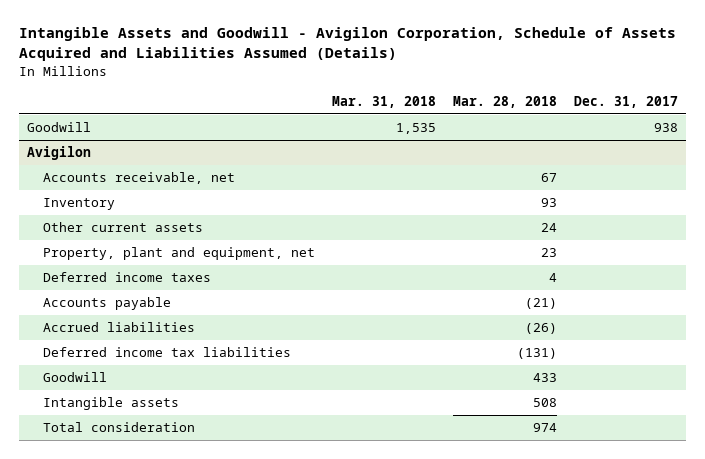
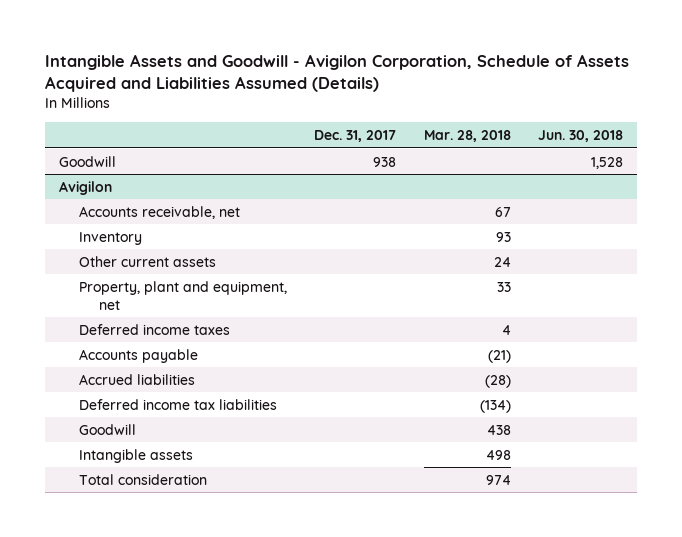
[332,95,437,108] Mar. 31, 2018 -> none
none -> [538,130,624,143] Jun. 30, 2018
[540,248,557,258] 23 -> [496,281,511,292] 33
[524,323,557,335] (26) -> [484,374,511,388] (28)
[516,348,557,360] (131) -> [479,399,511,413] (134)
[532,373,557,383] 433 -> [486,424,511,435] 438
[532,398,557,408] 508 -> [485,449,511,460] 498

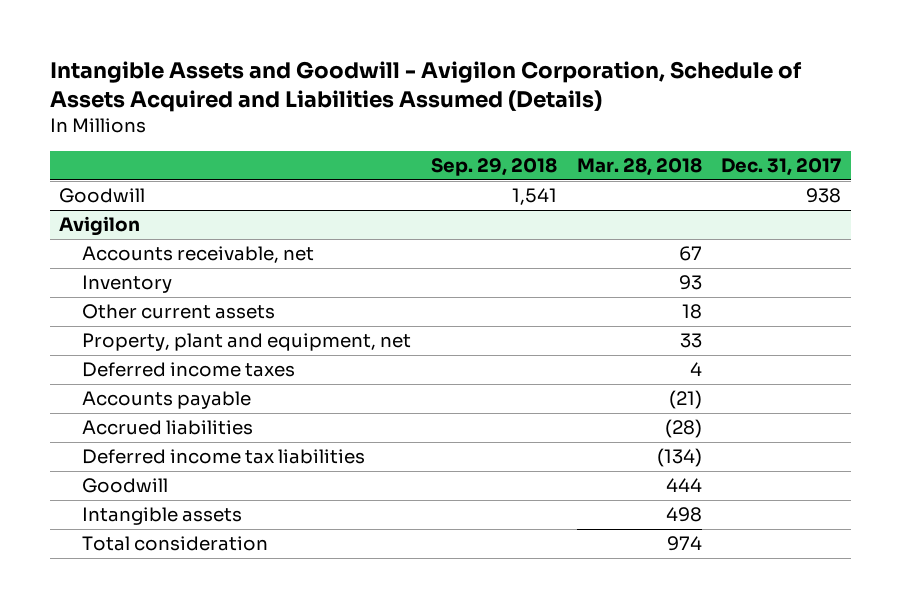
[538,130,624,143] Jun. 30, 2018 -> none
none -> [431,158,558,177] Sep. 29, 2018
[493,256,511,267] 24 -> [681,304,702,320] 18
[486,424,511,435] 438 -> [665,478,702,493] 444

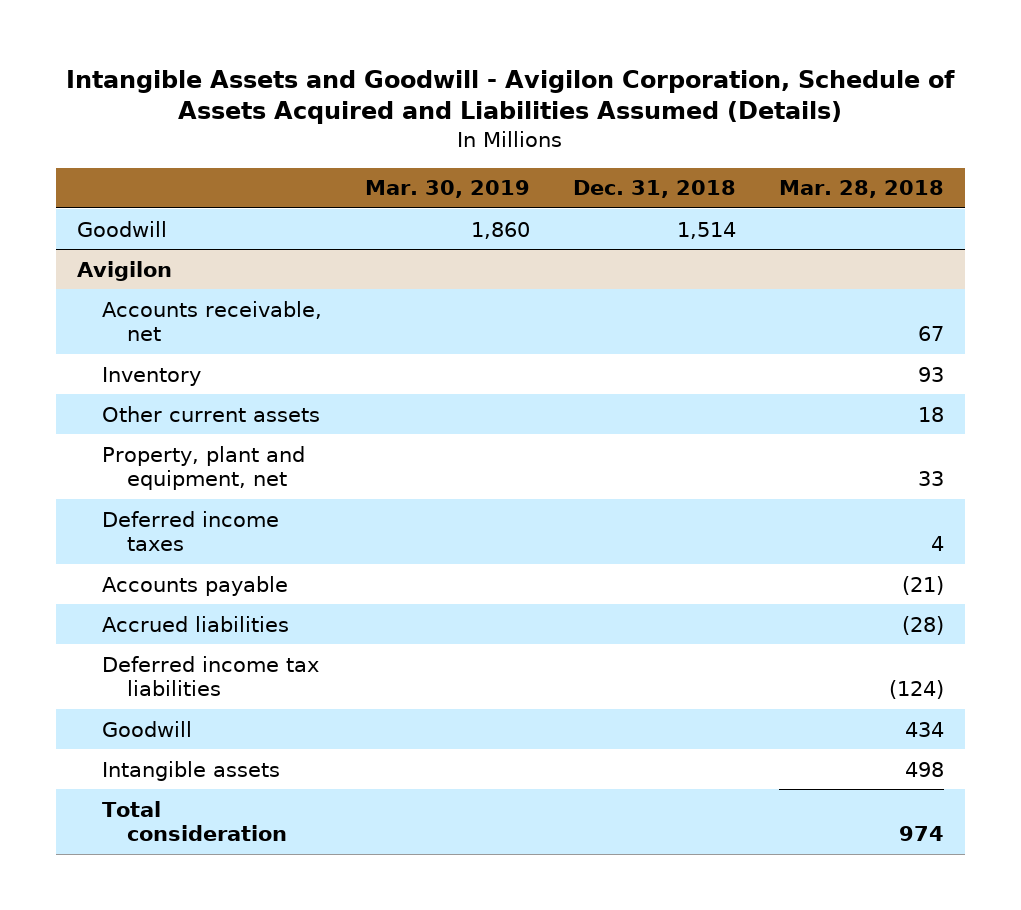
[431,158,558,177] Sep. 29, 2018 -> none
[721,158,842,177] Dec. 31, 2017 -> none
none -> [364,180,530,199] Mar. 30, 2019
none -> [572,180,736,199] Dec. 31, 2018
[656,448,702,468] (134) -> [888,680,944,700] (124)
[665,478,702,493] 444 -> [904,721,944,737] 434

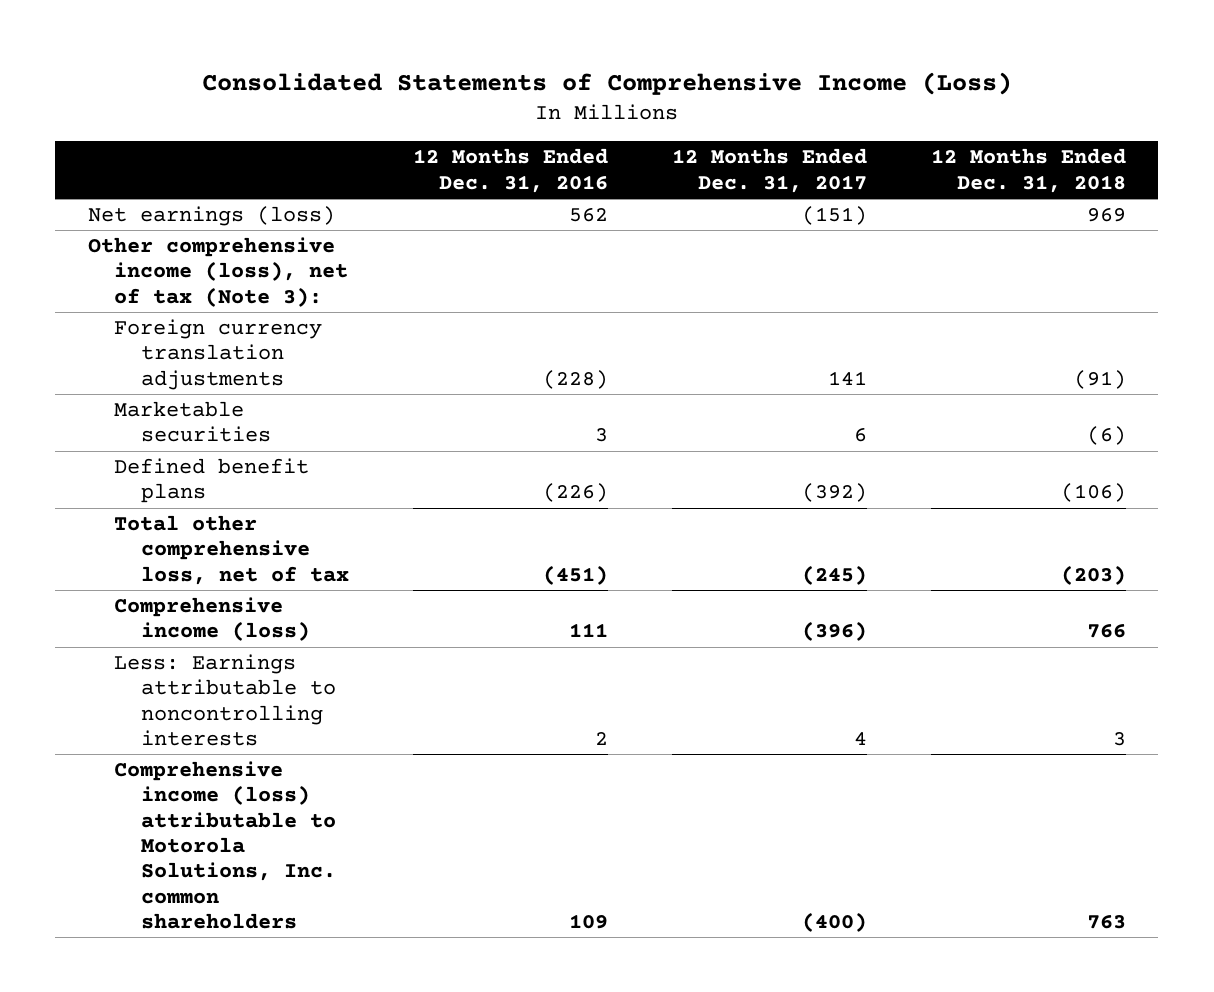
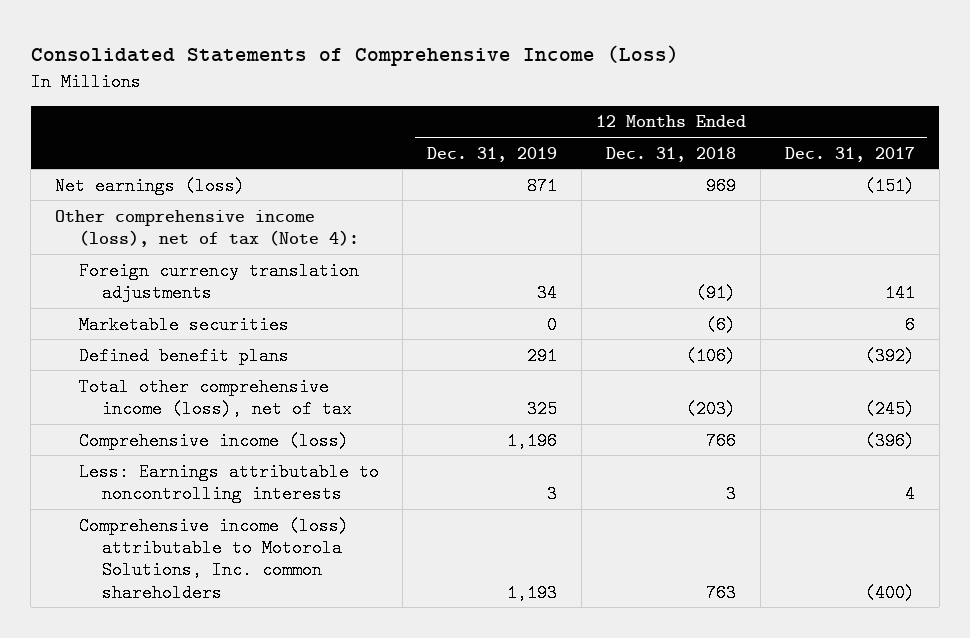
[412,148,608,193] 12 Months Ended Dec. 31, 2016 -> none
none -> [427,146,558,162] Dec. 31, 2019
[87,236,349,307] Other comprehensive income (loss), net of tax (Note 3): -> [55,209,359,247] Other comprehensive income (loss), net of tax (Note 4):
[114,514,349,585] Total other comprehensive loss, net of tax -> [78,377,352,418] Total other comprehensive income (loss), net of tax

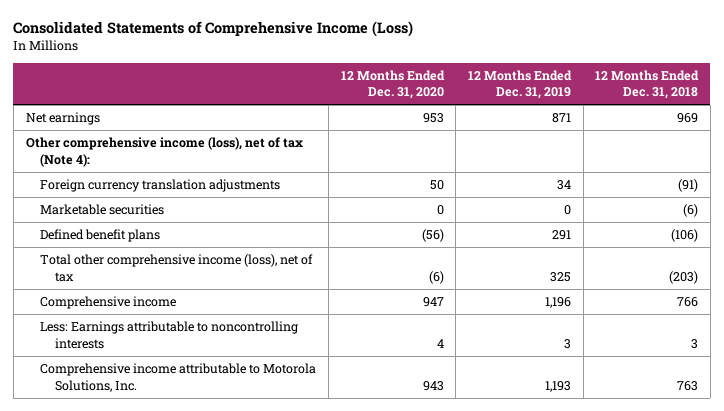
[785,146,916,162] Dec. 31, 2017 -> none
none -> [340,69,445,100] 12 Months Ended Dec. 31, 2020
[55,176,246,195] Net earnings (loss) -> [25,112,100,126] Net earnings
[78,431,349,450] Comprehensive income (loss) -> [40,296,177,310] Comprehensive income
[78,516,349,602] Comprehensive income (loss) attributable to Motorola Solutions, Inc. common shareholders -> [40,363,317,392] Comprehensive income attributable to Motorola Solutions, Inc.

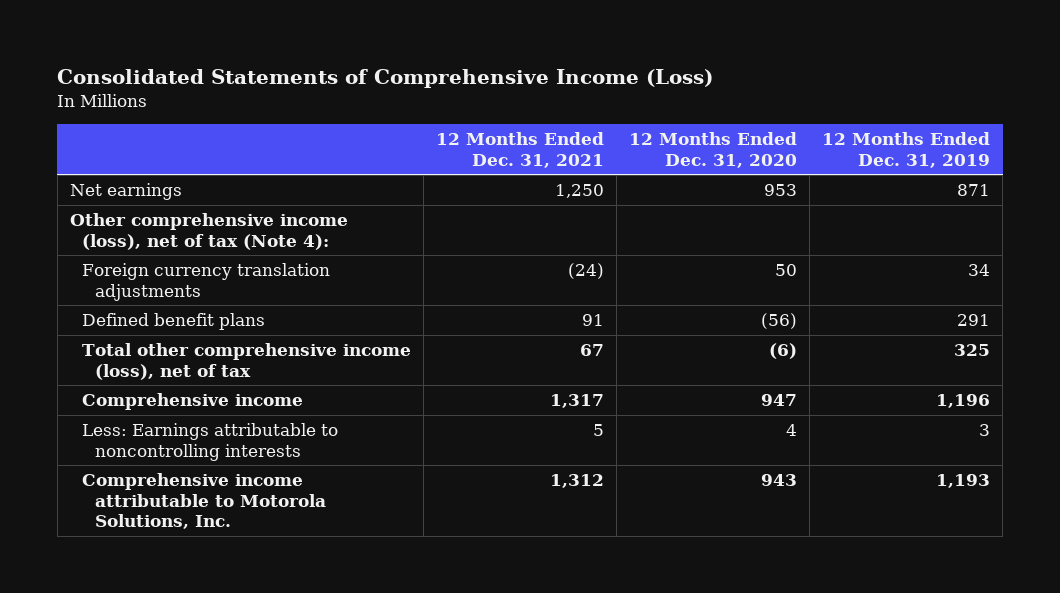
[595,69,700,100] 12 Months Ended Dec. 31, 2018 -> none
none -> [436,132,605,168] 12 Months Ended Dec. 31, 2021
[40,204,165,216] Marketable securities -> none

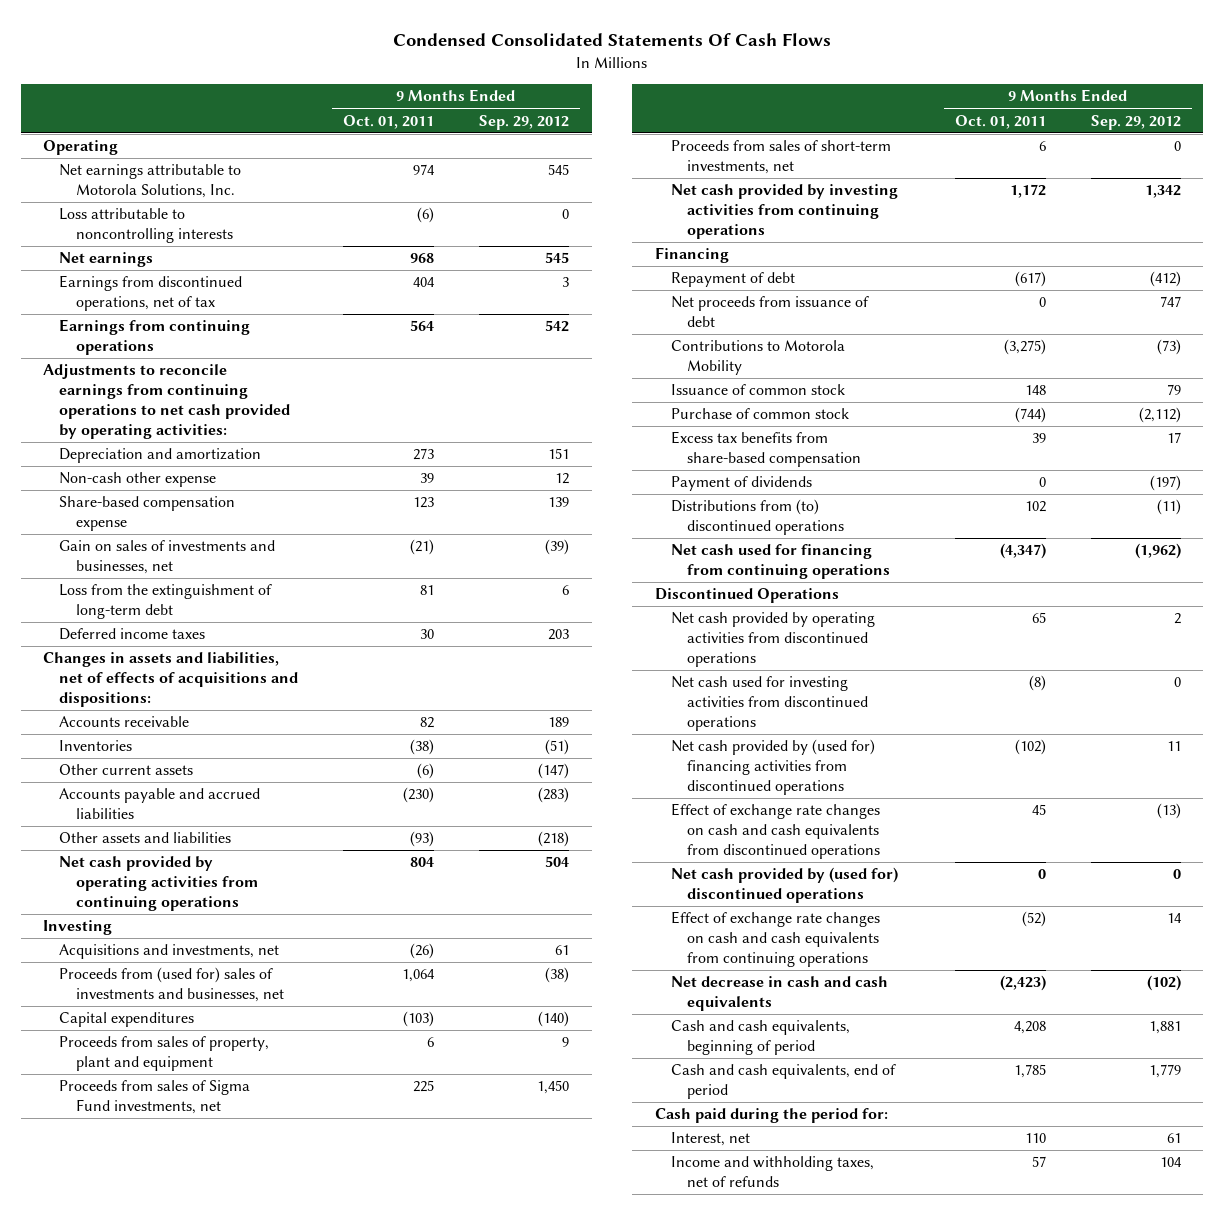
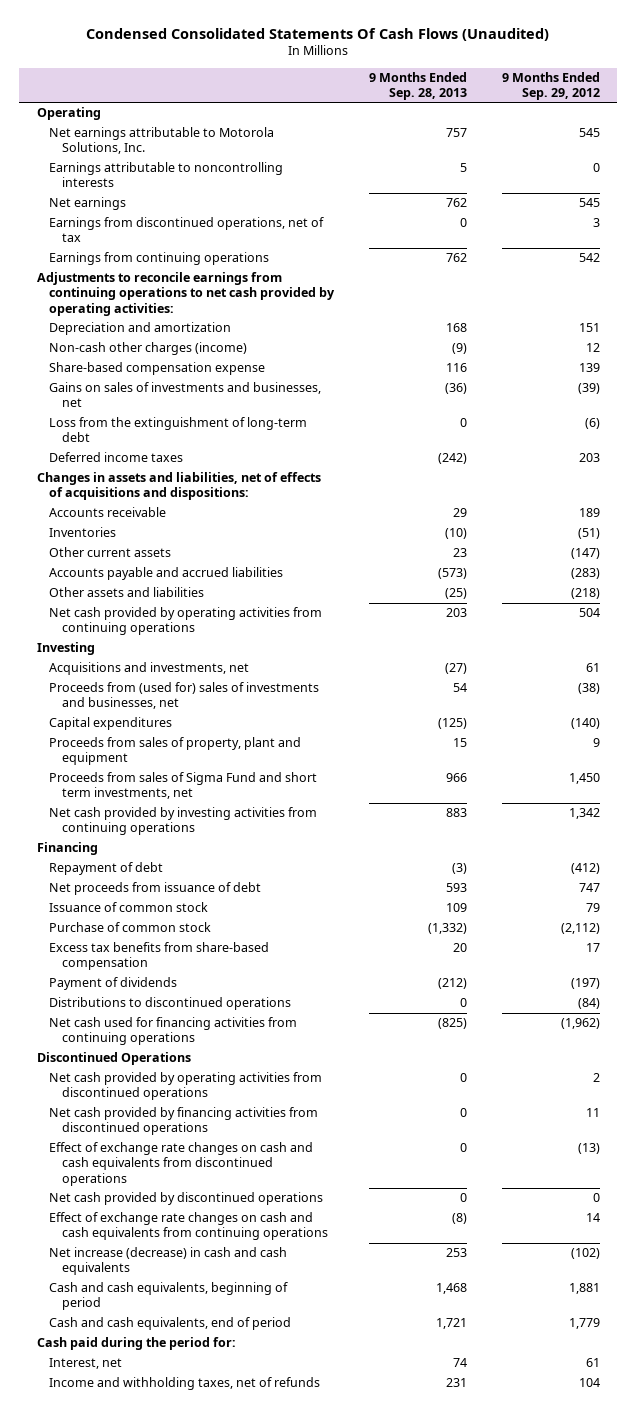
[392,32,831,46] Condensed Consolidated Statements Of Cash Flows -> [86,27,550,41] Condensed Consolidated Statements Of Cash Flows (Unaudited)
[343,114,435,129] Oct. 01, 2011 -> none
none -> [369,71,468,101] 9 Months Ended Sep. 28, 2013
[59,208,233,244] Loss attributable to noncontrolling interests -> [49,162,284,188] Earnings attributable to noncontrolling interests
[59,472,217,488] Non-cash other expense -> [49,342,248,356] Non-cash other charges (income)
[59,540,276,575] Gain on sales of investments and businesses, net -> [49,382,322,408] Gains on sales of investments and businesses, net
[562,585,570,596] 6 -> [585,418,601,430] (6)
[671,140,892,175] Proceeds from sales of short-term investments, net -> none
[59,1080,251,1115] Proceeds from sales of Sigma Fund investments, net -> [49,772,318,800] Proceeds from sales of Sigma Fund and short term investments, net
[671,340,846,376] Contributions to Motorola Mobility -> none
[671,499,845,536] Distributions from (to) discontinued operations -> [49,997,292,1011] Distributions to discontinued operations
[1156,499,1181,516] (11) -> [578,998,601,1010] (84)
[671,544,891,580] Net cash used for financing from continuing operations -> [49,1017,298,1046] Net cash used for financing activities from continuing operations
[671,676,869,732] Net cash used for investing activities from discontinued operations -> none
[671,739,876,796] Net cash provided by (used for) financing activities from discontinued operations -> [49,1107,319,1136] Net cash provided by financing activities from discontinued operations
[671,867,899,904] Net cash provided by (used for) discontinued operations -> [49,1192,324,1206] Net cash provided by discontinued operations
[671,976,889,1012] Net decrease in cash and cash equivalents -> [49,1247,288,1276] Net increase (decrease) in cash and cash equivalents

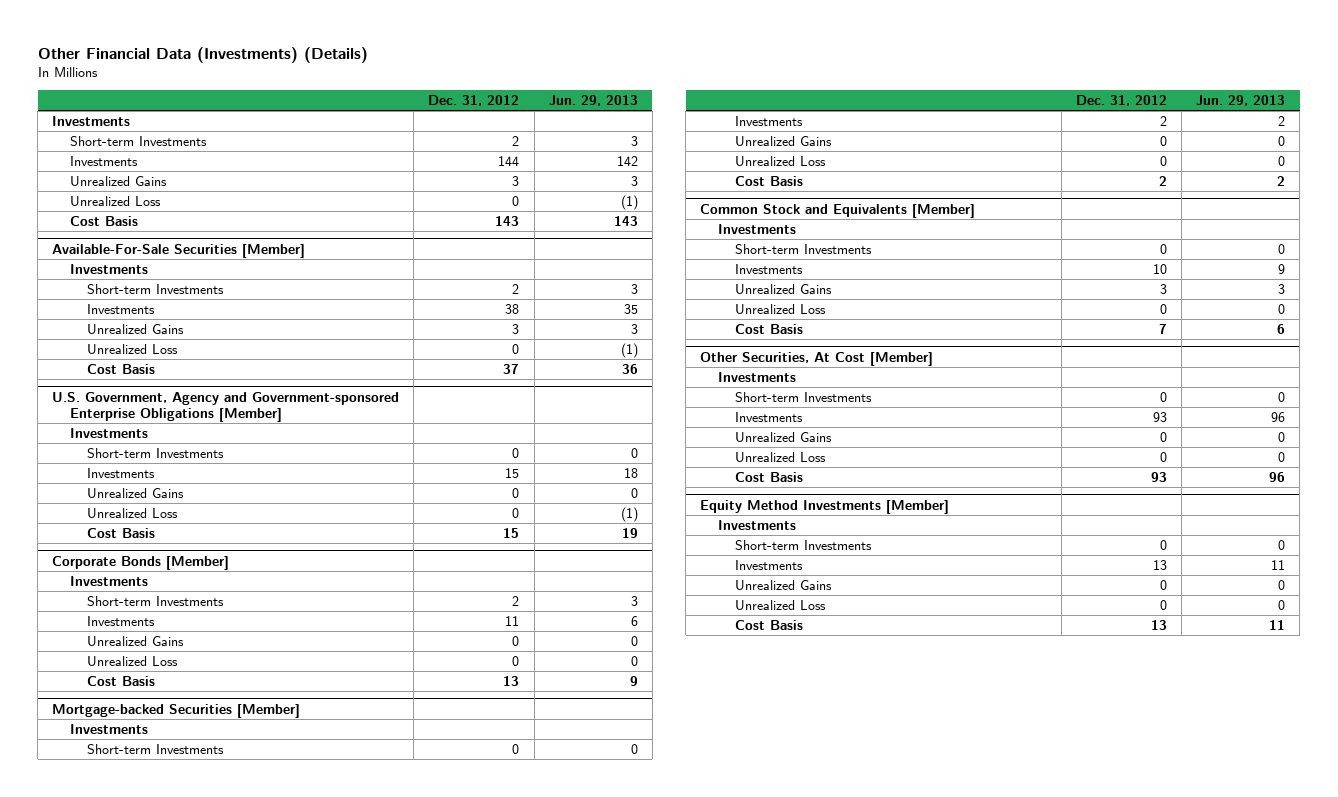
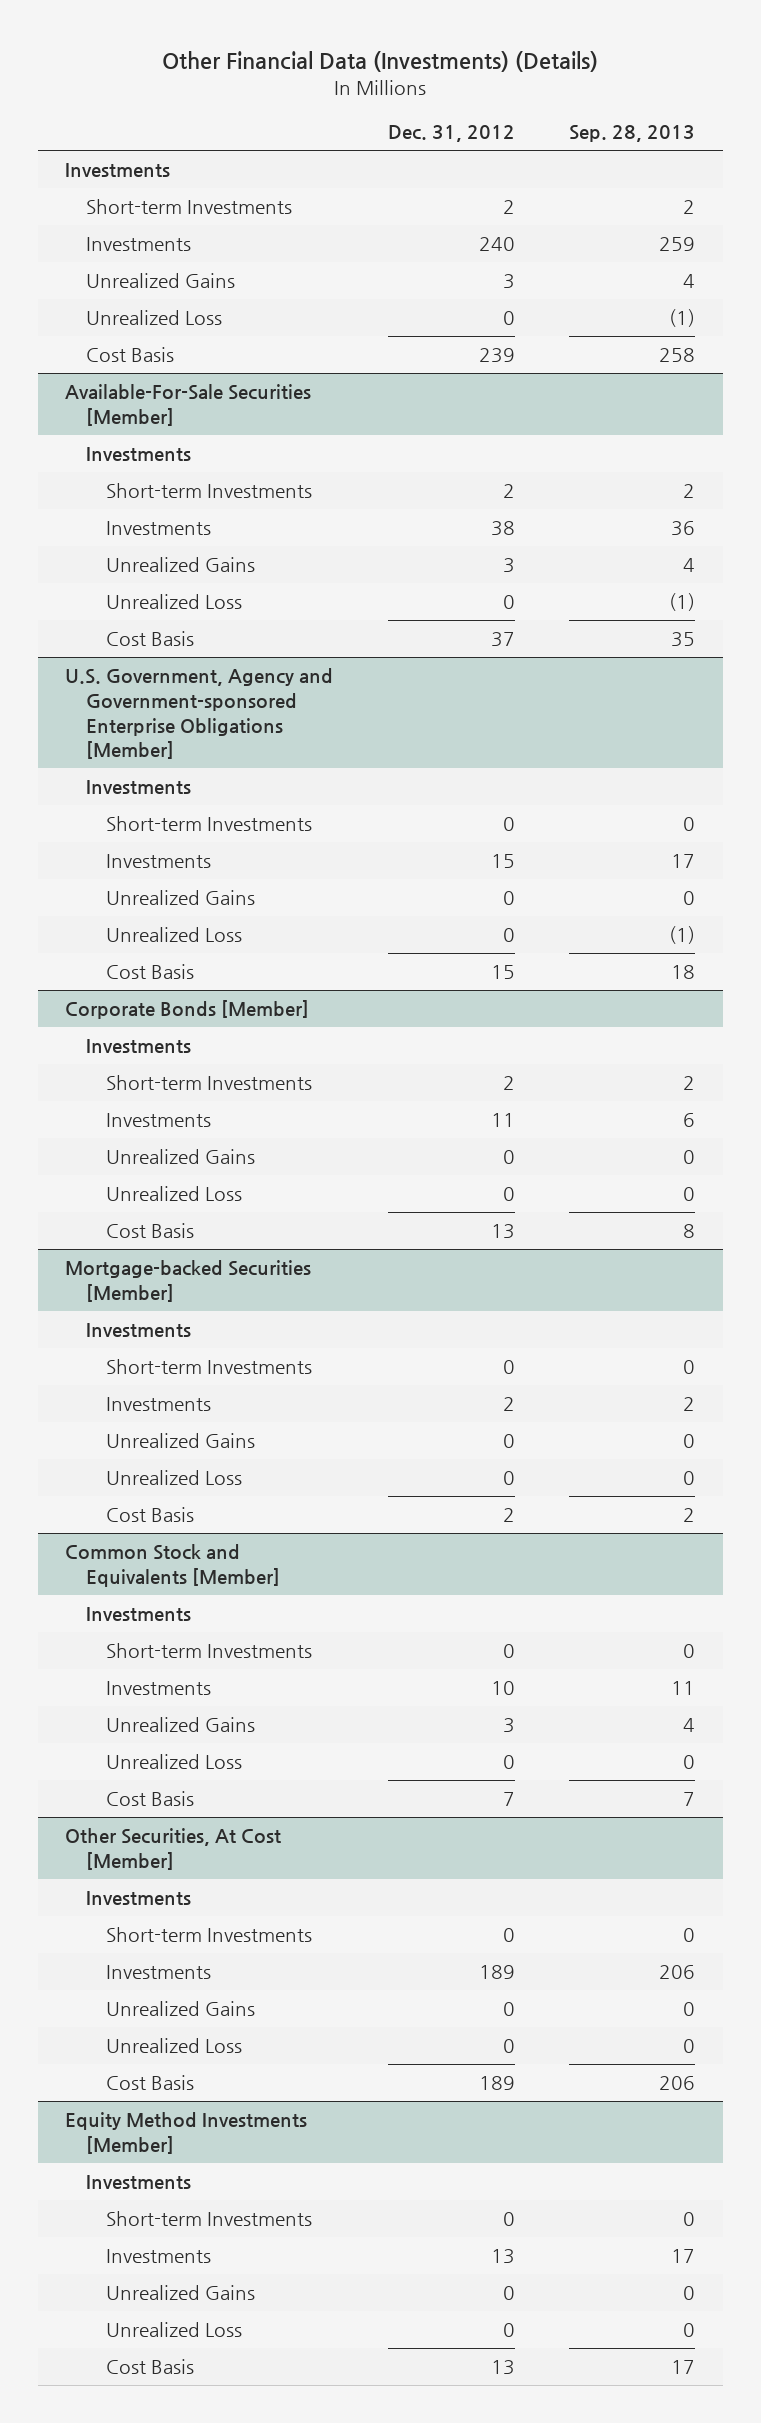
[548,94,638,106] Jun. 29, 2013 -> none
none -> [569,125,696,143] Sep. 28, 2013
[498,155,520,166] 144 -> [478,237,515,252] 240
[495,215,520,226] 143 -> [478,348,515,364] 239
[1153,411,1168,422] 93 -> [478,1965,515,1980] 189
[1151,471,1168,482] 93 -> [478,2076,515,2091] 189

